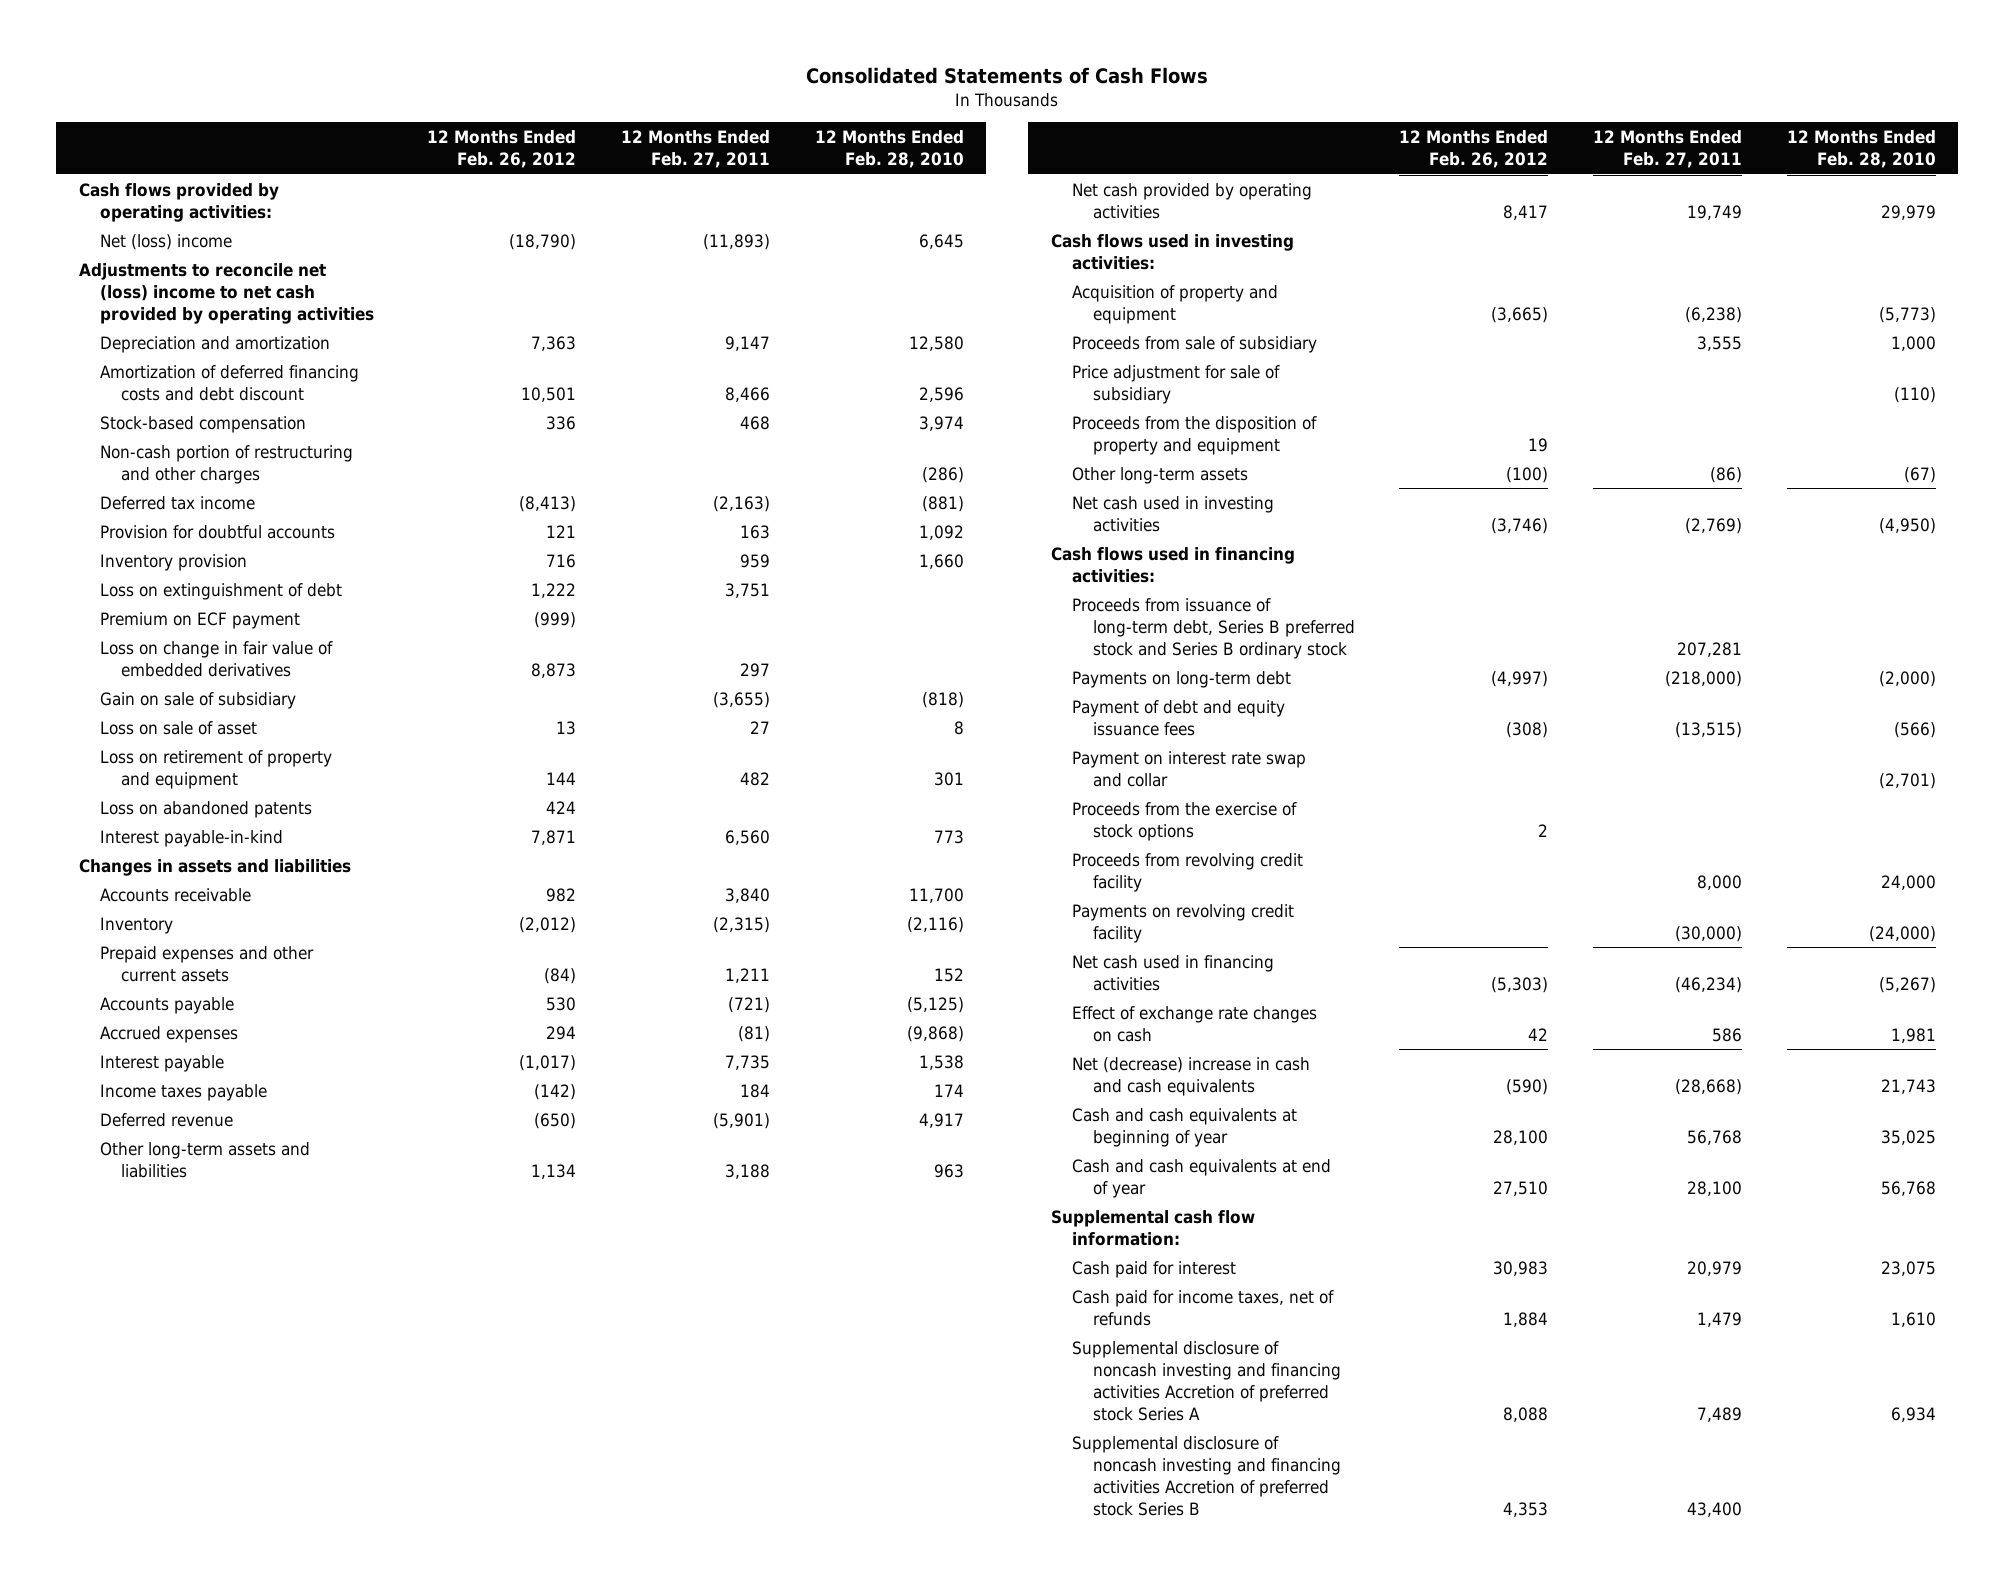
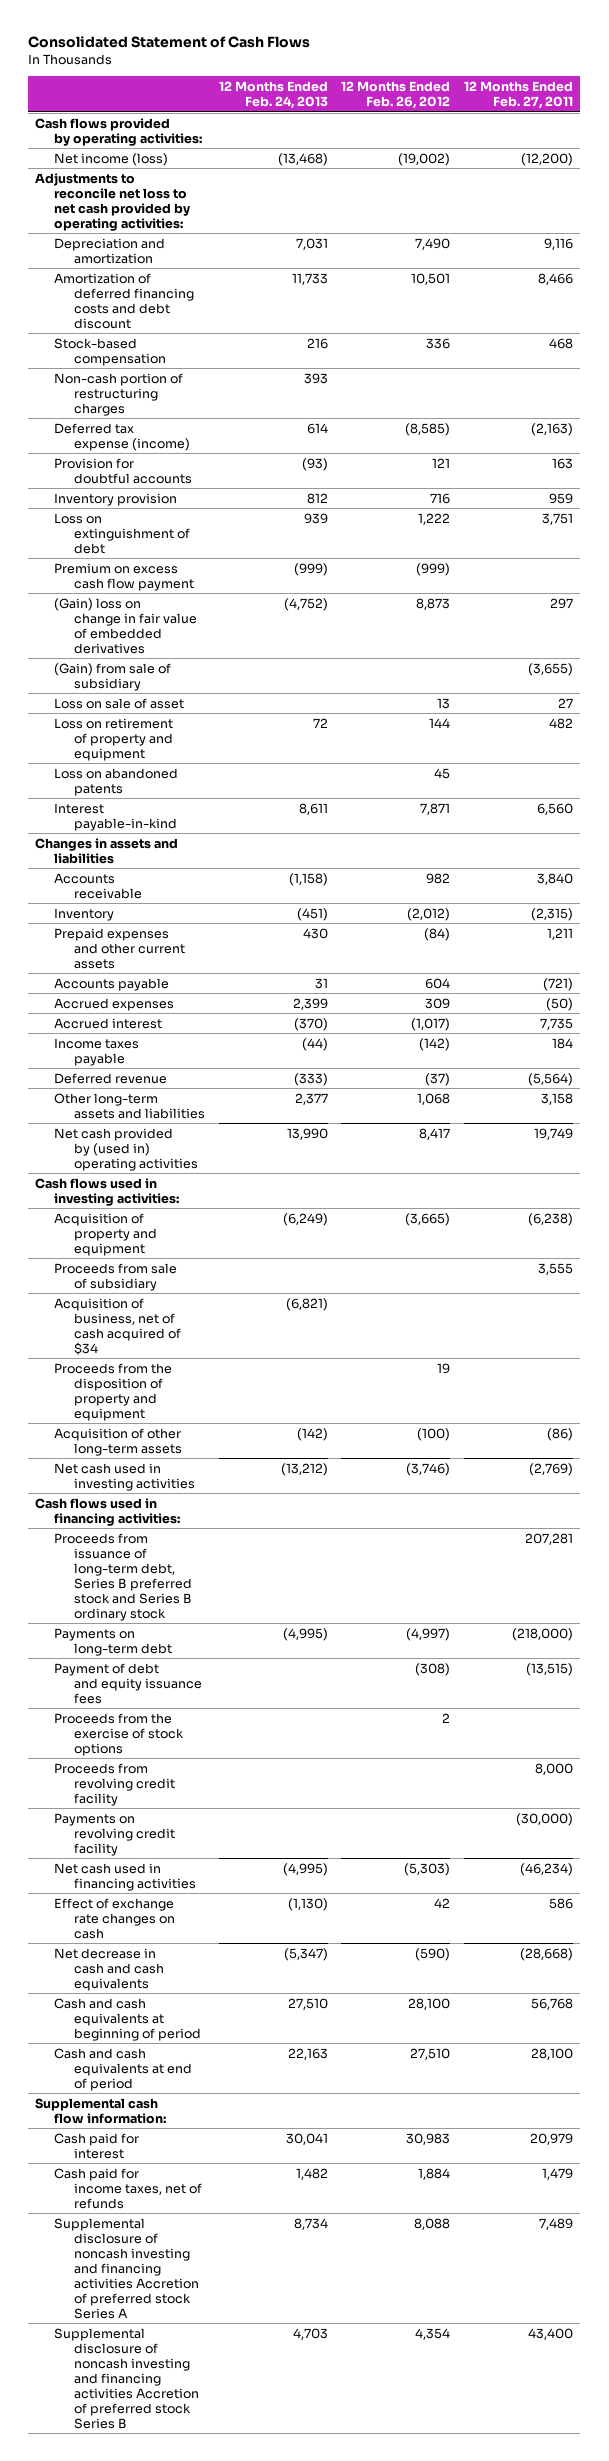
[806,66,1209,84] Consolidated Statements of Cash Flows -> [28,36,311,49] Consolidated Statement of Cash Flows
[814,130,964,169] 12 Months Ended Feb. 28, 2010 -> none
none -> [218,81,328,110] 12 Months Ended Feb. 24, 2013
[99,233,232,250] Net (loss) income -> [54,152,169,166] Net income (loss)
[509,233,577,250] (18,790) -> [398,152,451,166] (19,002)
[703,233,771,250] (11,893) -> [521,152,574,166] (12,200)
[78,262,374,324] Adjustments to reconcile net (loss) income to net cash provided by operating activities -> [35,172,191,231] Adjustments to reconcile net loss to net cash provided by operating activities:
[531,335,577,351] 7,363 -> [415,237,451,250] 7,490
[725,335,771,351] 9,147 -> [544,237,574,250] 9,116
[99,444,353,484] Non-cash portion of restructuring and other charges -> [54,372,184,416] Non-cash portion of restructuring charges
[99,495,255,510] Deferred tax income -> [54,422,190,451] Deferred tax expense (income)
[519,495,577,512] (8,413) -> [405,422,451,436] (8,585)
[99,611,300,629] Premium on ECF payment -> [54,562,194,591] Premium on excess cash flow payment
[99,640,333,677] Loss on change in fair value of embedded derivatives -> [54,597,197,654] (Gain) loss on change in fair value of embedded derivatives
[99,691,296,709] Gain on sale of subsidiary -> [54,662,172,691] (Gain) from sale of subsidiary
[546,800,577,814] 424 -> [434,767,451,779] 45
[546,996,577,1011] 530 -> [425,977,451,989] 604
[546,1025,577,1040] 294 -> [425,997,451,1009] 309
[738,1025,771,1042] (81) -> [546,997,574,1011] (50)
[99,1054,224,1072] Interest payable -> [54,1017,163,1029] Accrued interest
[534,1112,577,1129] (650) -> [425,1072,451,1086] (37)
[713,1112,771,1129] (5,901) -> [528,1072,574,1086] (5,564)
[531,1163,577,1179] 1,134 -> [417,1092,451,1105] 1,068
[725,1163,771,1179] 3,188 -> [541,1092,574,1105] 3,158
[1071,182,1312,219] Net cash provided by operating activities -> [54,1127,198,1171] Net cash provided by (used in) operating activities
[1071,364,1280,404] Price adjustment for sale of subsidiary -> none
none -> [54,1297,181,1355] Acquisition of business, net of cash acquired of $34
[1071,466,1248,484] Other long-term assets -> [54,1427,182,1456] Acquisition of other long-term assets
[1071,750,1306,787] Payment on interest rate swap and collar -> none
[1071,1056,1310,1096] Net (decrease) increase in cash and cash equivalents -> [54,1947,164,1991] Net decrease in cash and cash equivalents
[1071,1107,1297,1147] Cash and cash equivalents at beginning of year -> [54,1997,201,2041] Cash and cash equivalents at beginning of period
[1071,1158,1331,1198] Cash and cash equivalents at end of year -> [54,2047,192,2091] Cash and cash equivalents at end of period
[1503,1501,1549,1517] 4,353 -> [415,2327,451,2340] 4,354

